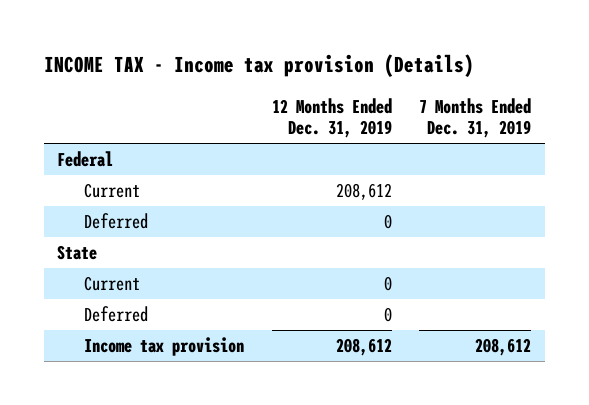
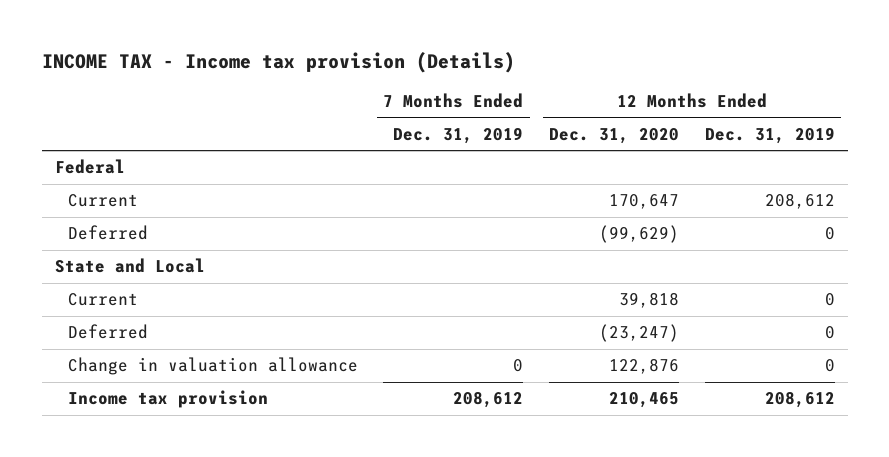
none -> [549,127,680,144] Dec. 31, 2020
[57,245,98,261] State -> [54,258,205,274] State and Local
none -> [67,357,358,376] Change in valuation allowance

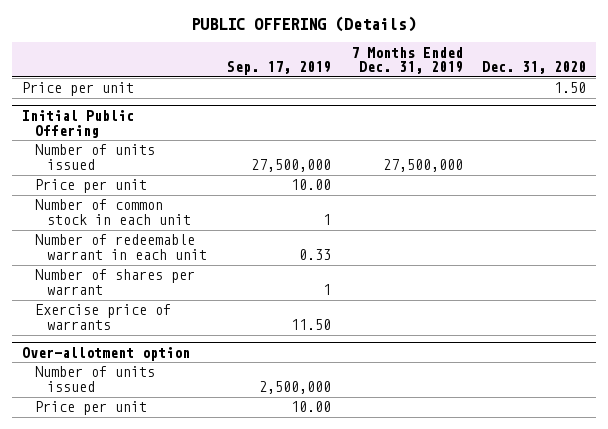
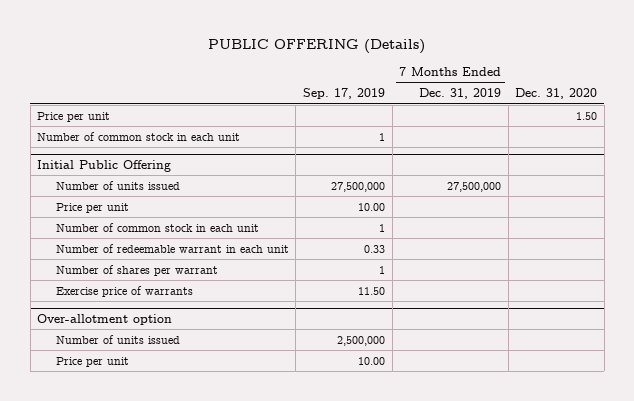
none -> [37,131,241,141] Number of common stock in each unit

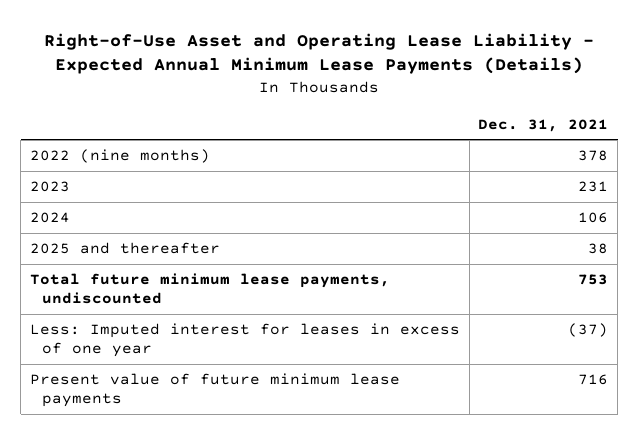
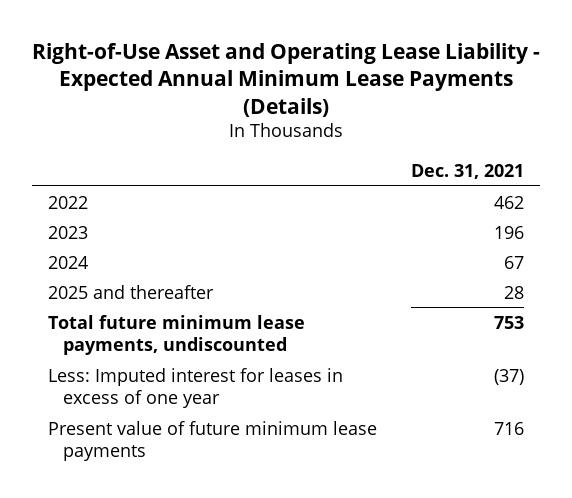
[29,149,210,164] 2022 (nine months) -> [48,195,89,209] 2022
[578,150,609,162] 378 -> [493,195,524,209] 462
[578,181,609,193] 231 -> [493,225,524,239] 196
[578,212,609,224] 106 -> [503,255,524,269] 67
[588,243,609,255] 38 -> [503,285,524,299] 28

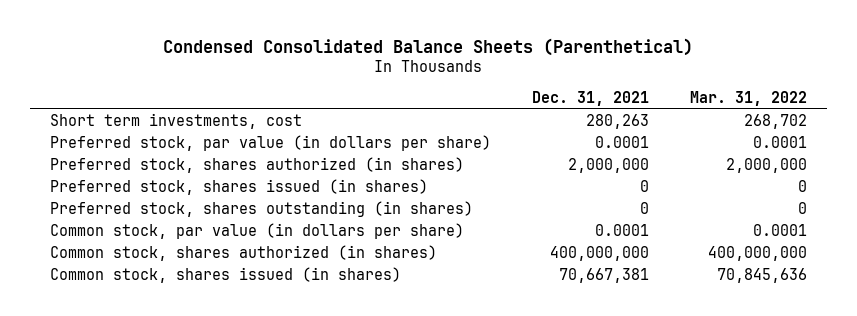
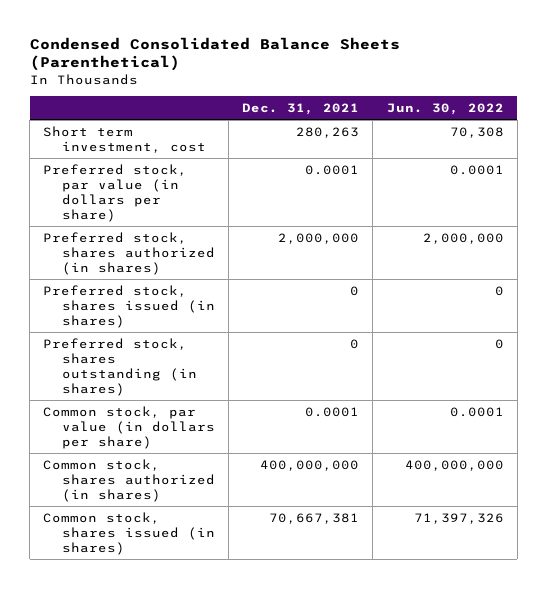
[689,91,807,107] Mar. 31, 2022 -> none
none -> [386,102,504,115] Jun. 30, 2022
[50,113,303,130] Short term investments, cost -> [43,125,206,153] Short term investment, cost

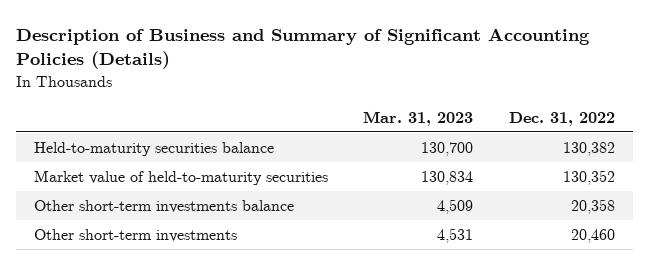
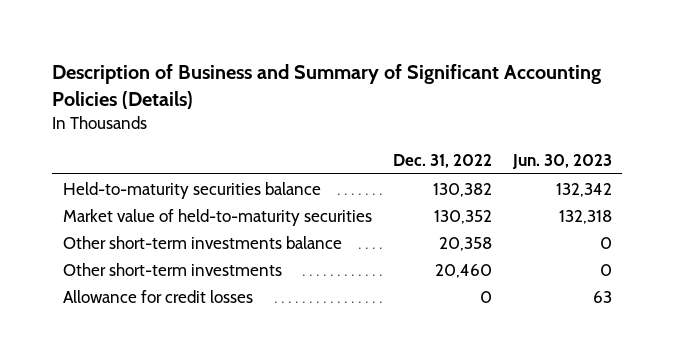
[363,110,474,126] Mar. 31, 2023 -> none
none -> [511,154,612,170] Jun. 30, 2023
none -> [62,289,253,303] Allowance for credit losses

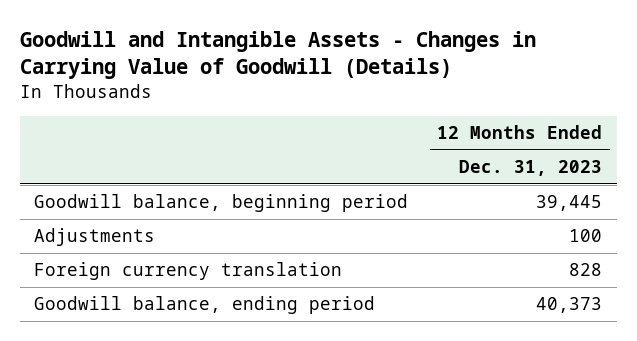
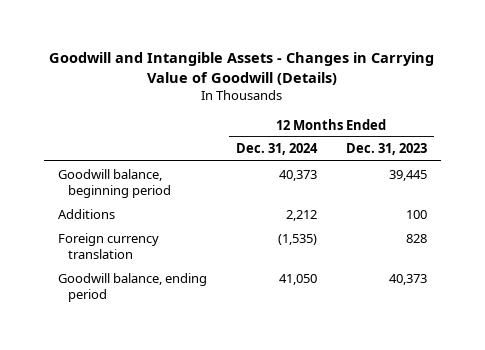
none -> [235,143,318,156] Dec. 31, 2024
[34,228,156,247] Adjustments -> none
none -> [57,208,115,219] Additions

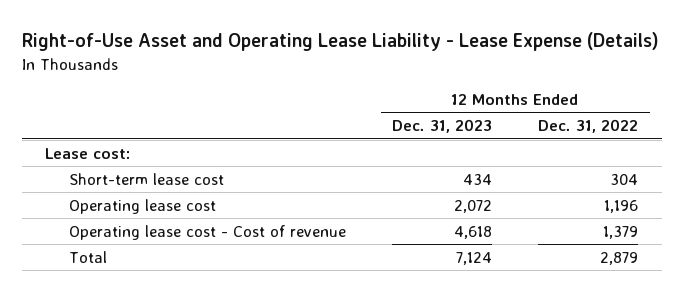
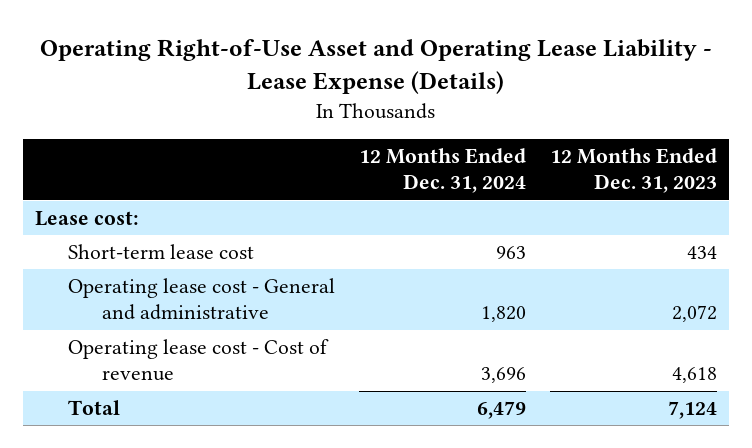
[21,32,659,52] Right-of-Use Asset and Operating Lease Liability - Lease Expense (Details) -> [39,38,712,94] Operating Right-of-Use Asset and Operating Lease Liability - Lease Expense (Details)
[538,119,639,134] Dec. 31, 2022 -> none
none -> [359,147,527,194] 12 Months Ended Dec. 31, 2024
[68,198,216,214] Operating lease cost -> [68,277,336,321] Operating lease cost - General and administrative

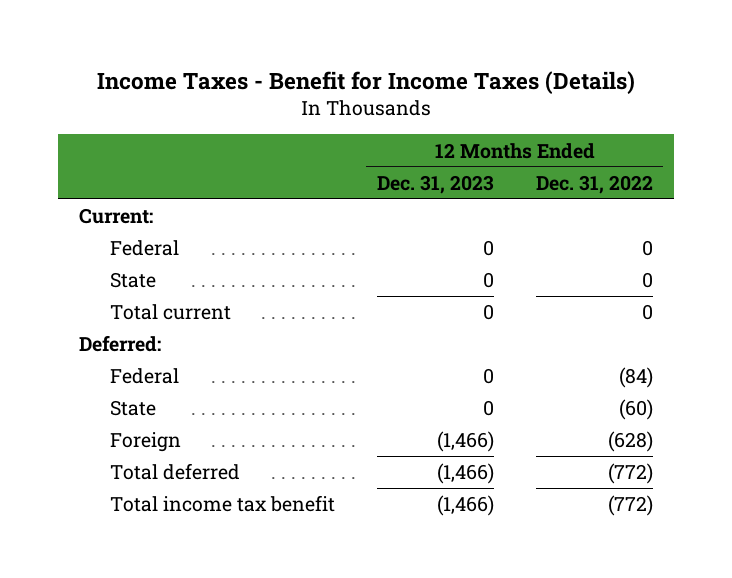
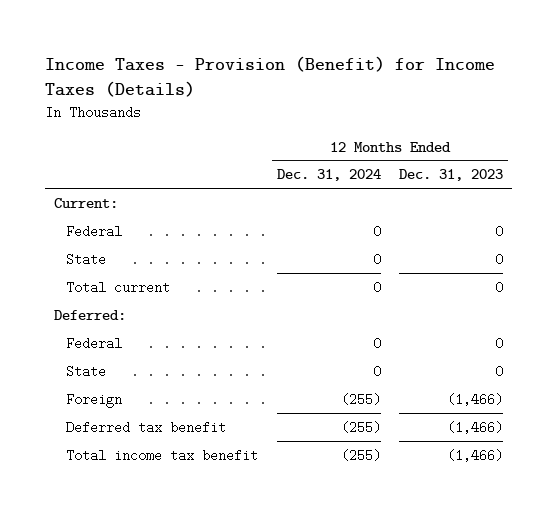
[96,70,635,94] Income Taxes - Benefit for Income Taxes (Details) -> [45,56,496,98] Income Taxes - Provision (Benefit) for Income Taxes (Details)
[535,174,653,194] Dec. 31, 2022 -> none
none -> [276,169,381,182] Dec. 31, 2024
[110,463,241,481] Total deferred -> [66,420,227,434] Deferred tax benefit

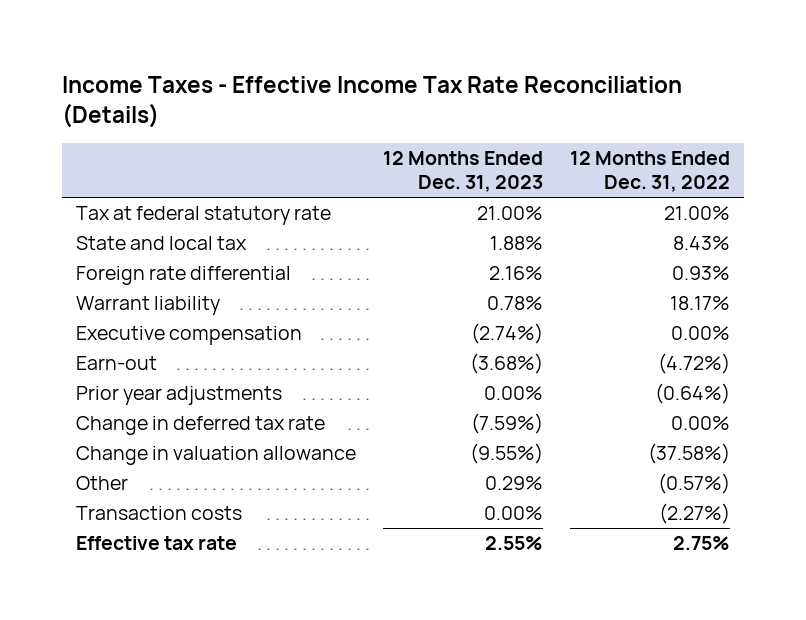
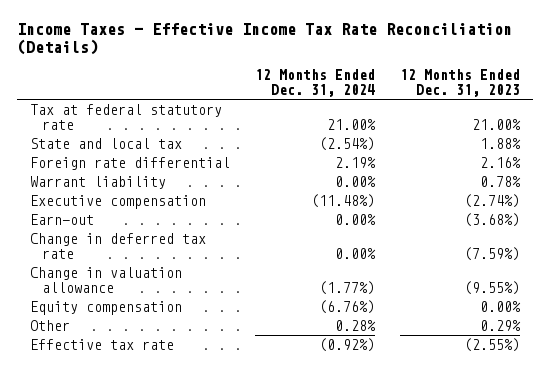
[570,151,731,192] 12 Months Ended Dec. 31, 2022 -> none
none -> [254,69,375,97] 12 Months Ended Dec. 31, 2024
[75,386,282,406] Prior year adjustments -> none
none -> [29,300,182,315] Equity compensation
[75,506,242,521] Transaction costs -> none
[485,536,544,551] 2.55% -> [464,337,521,352] (2.55%)

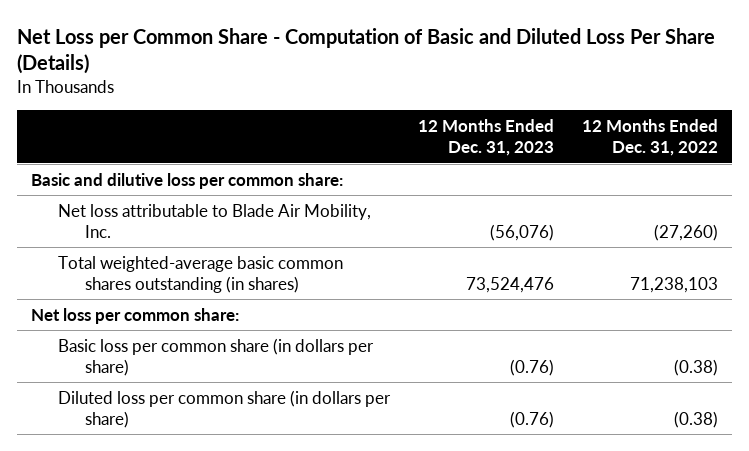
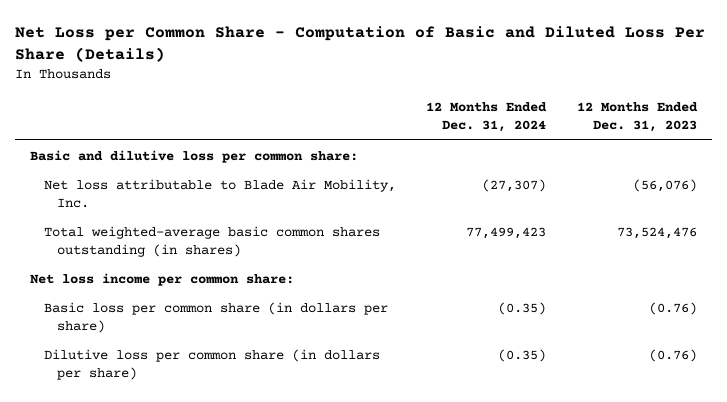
[582,119,719,157] 12 Months Ended Dec. 31, 2022 -> none
none -> [426,101,548,133] 12 Months Ended Dec. 31, 2024
[31,307,240,324] Net loss per common share: -> [30,272,295,286] Net loss income per common share:
[58,389,392,428] Diluted loss per common share (in dollars per share) -> [43,348,380,380] Dilutive loss per common share (in dollars per share)

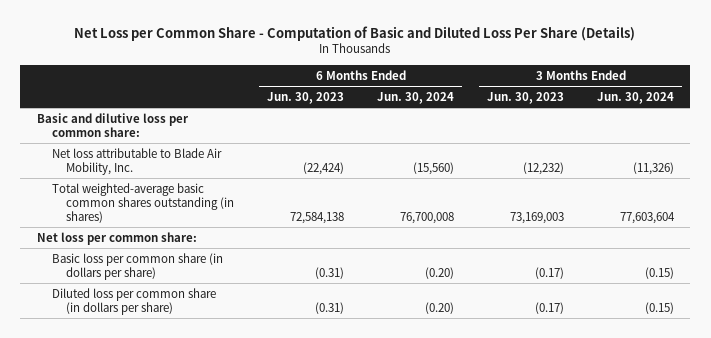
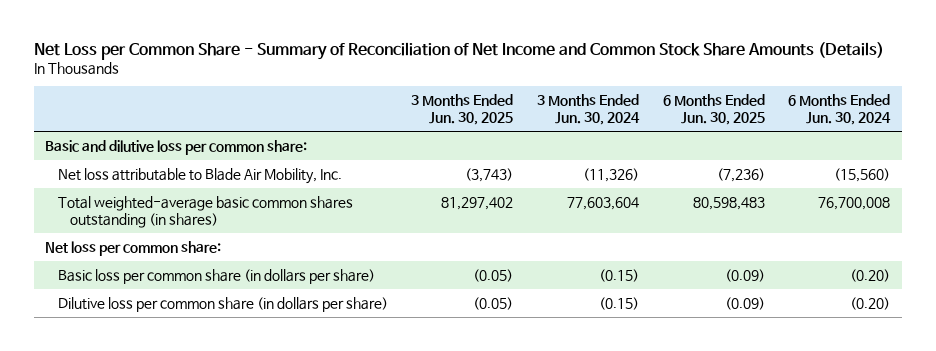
[74,26,636,42] Net Loss per Common Share - Computation of Basic and Diluted Loss Per Share (Details) -> [33,41,884,60] Net Loss per Common Share - Summary of Reconciliation of Net Income and Common Stock Share Amounts (Details)
[267,91,345,104] Jun. 30, 2023 -> none
[487,91,565,104] Jun. 30, 2023 -> none
none -> [411,94,514,126] 3 Months Ended Jun. 30, 2025
none -> [662,94,765,126] 6 Months Ended Jun. 30, 2025
[51,287,216,315] Diluted loss per common share (in dollars per share) -> [57,296,388,312] Dilutive loss per common share (in dollars per share)

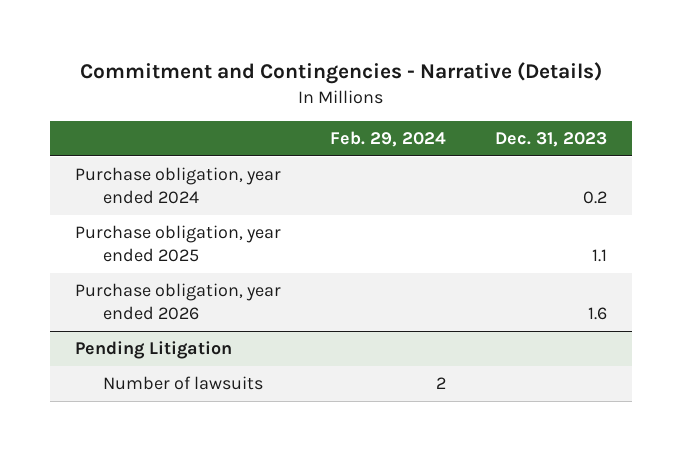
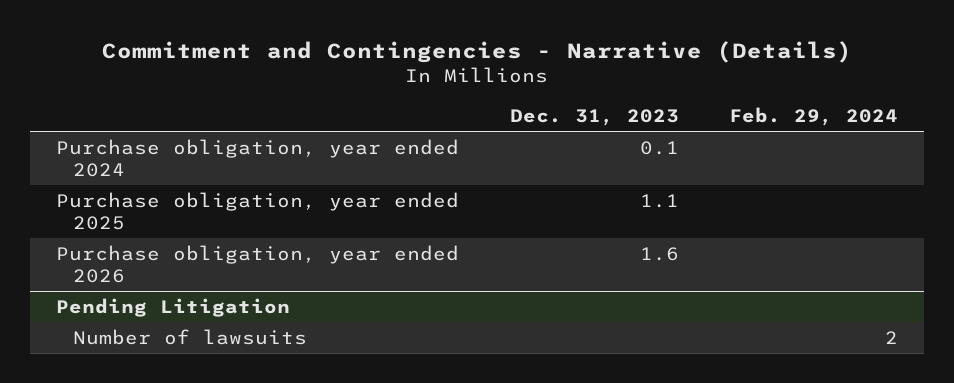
[583,190,608,204] 0.2 -> [639,140,679,155] 0.1

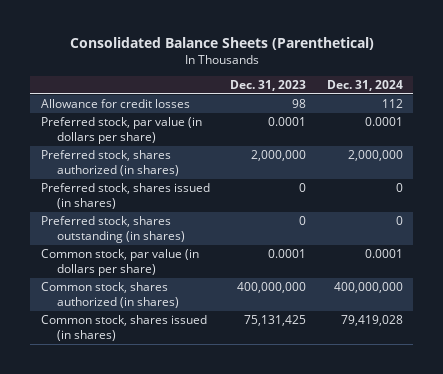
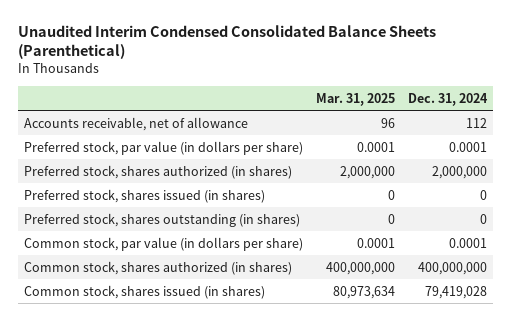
[69,37,374,51] Consolidated Balance Sheets (Parenthetical) -> [17,24,436,60] Unaudited Interim Condensed Consolidated Balance Sheets (Parenthetical)
[230,79,307,91] Dec. 31, 2023 -> none
none -> [316,92,396,106] Mar. 31, 2025
[40,99,190,109] Allowance for credit losses -> [24,116,249,131] Accounts receivable, net of allowance

